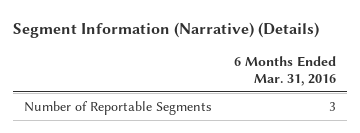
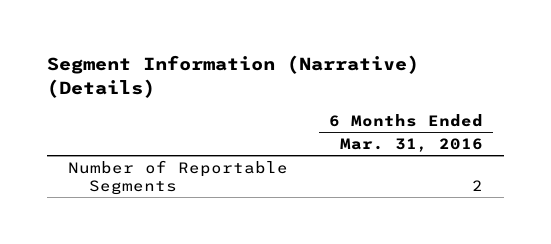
[329,102,337,112] 3 -> [472,179,484,191] 2

